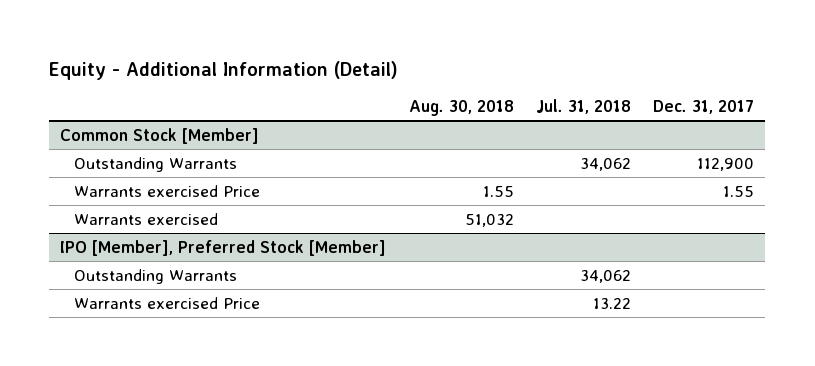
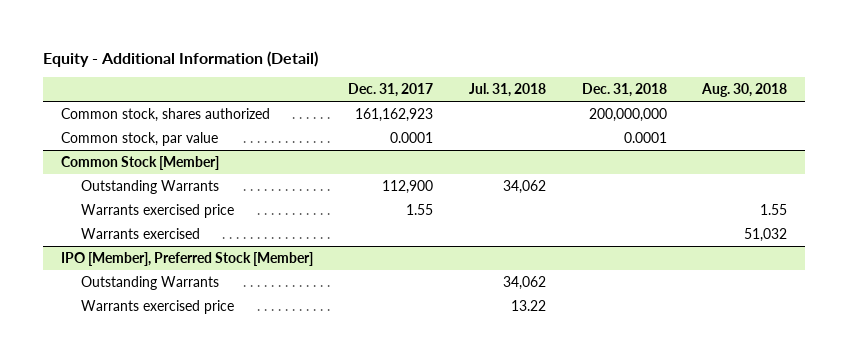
none -> [581,82,667,97] Dec. 31, 2018
none -> [60,107,270,122] Common stock, shares authorized
none -> [60,131,218,146] Common stock, par value
[73,184,260,197] Warrants exercised Price -> [80,203,234,218] Warrants exercised price
[73,296,260,309] Warrants exercised Price -> [80,299,234,314] Warrants exercised price

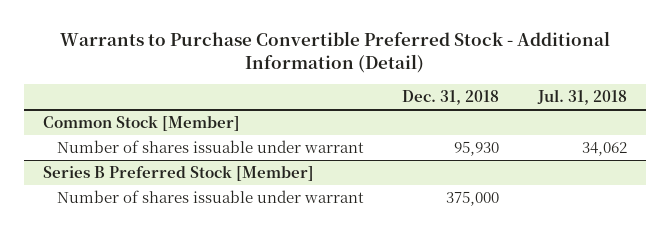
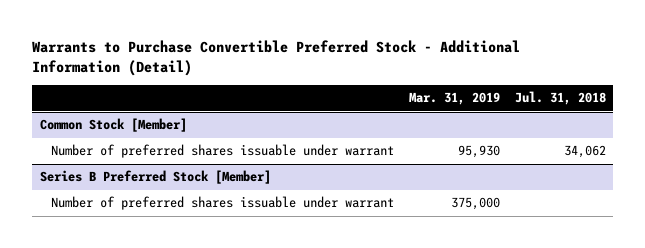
[402,90,500,106] Dec. 31, 2018 -> none
none -> [409,92,501,106] Mar. 31, 2019
[57,140,365,154] Number of shares issuable under warrant -> [51,144,395,159] Number of preferred shares issuable under warrant
[57,190,365,204] Number of shares issuable under warrant -> [51,196,395,211] Number of preferred shares issuable under warrant

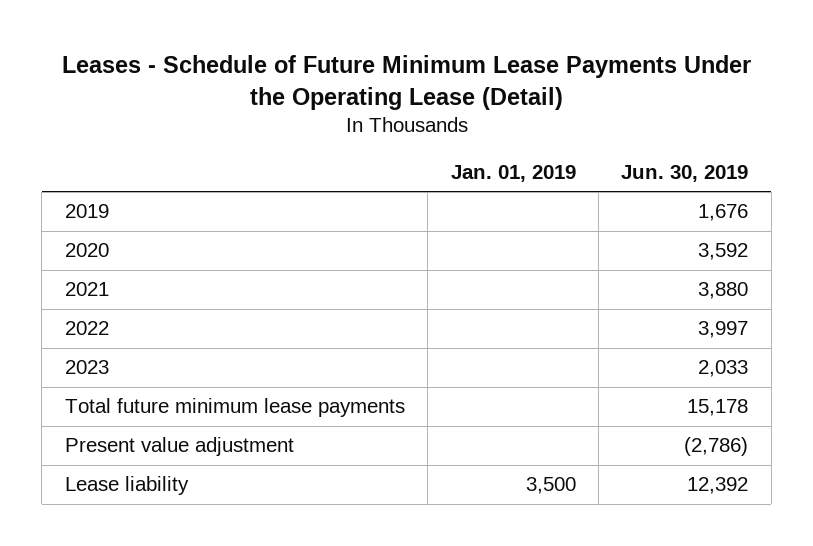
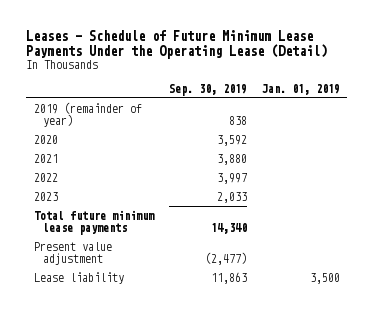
[621,164,749,182] Jun. 30, 2019 -> none
none -> [168,83,247,96] Sep. 30, 2019
[64,204,109,219] 2019 -> [33,101,142,128] 2019 (remainder of year)

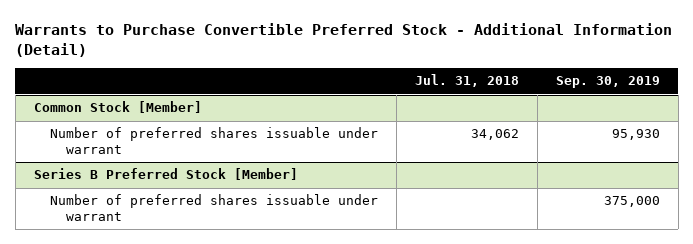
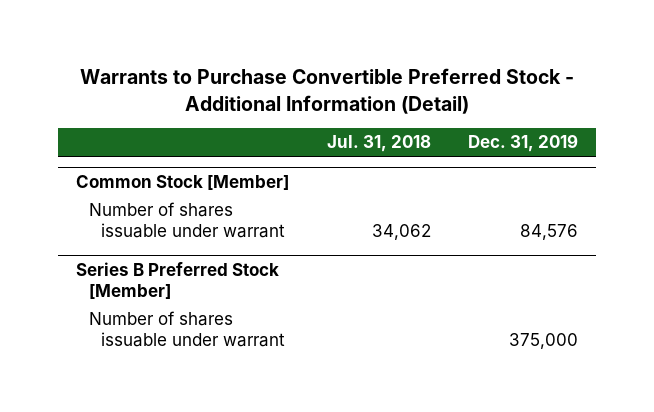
[555,76,660,89] Sep. 30, 2019 -> none
none -> [467,134,578,153] Dec. 31, 2019
[49,127,378,154] Number of preferred shares issuable under warrant -> [88,202,285,239] Number of shares issuable under warrant
[49,194,378,221] Number of preferred shares issuable under warrant -> [88,311,285,348] Number of shares issuable under warrant

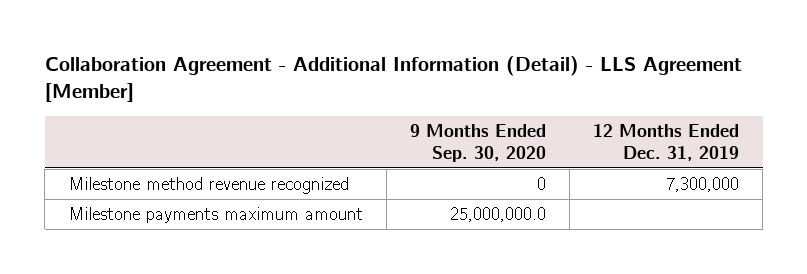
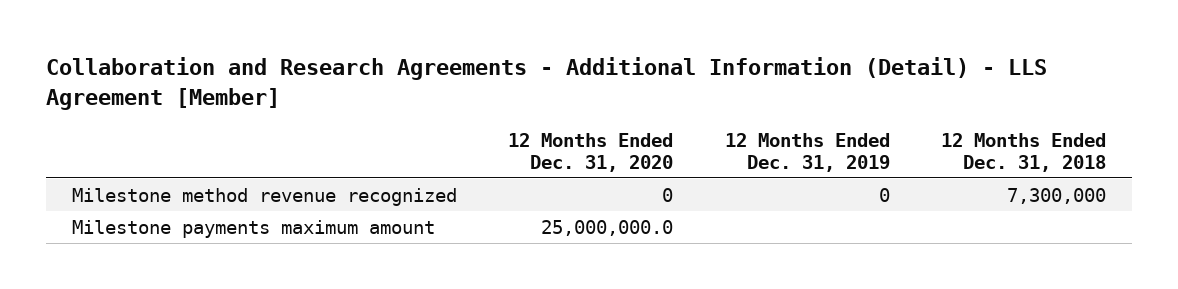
[44,56,742,103] Collaboration Agreement - Additional Information (Detail) - LLS Agreement [Member] -> [46,57,1048,110] Collaboration and Research Agreements - Additional Information (Detail) - LLS Agreement [Member]
[410,123,547,162] 9 Months Ended Sep. 30, 2020 -> none
none -> [508,132,674,172] 12 Months Ended Dec. 31, 2020
none -> [941,132,1107,172] 12 Months Ended Dec. 31, 2018
[666,177,740,193] 7,300,000 -> [878,187,890,202] 0

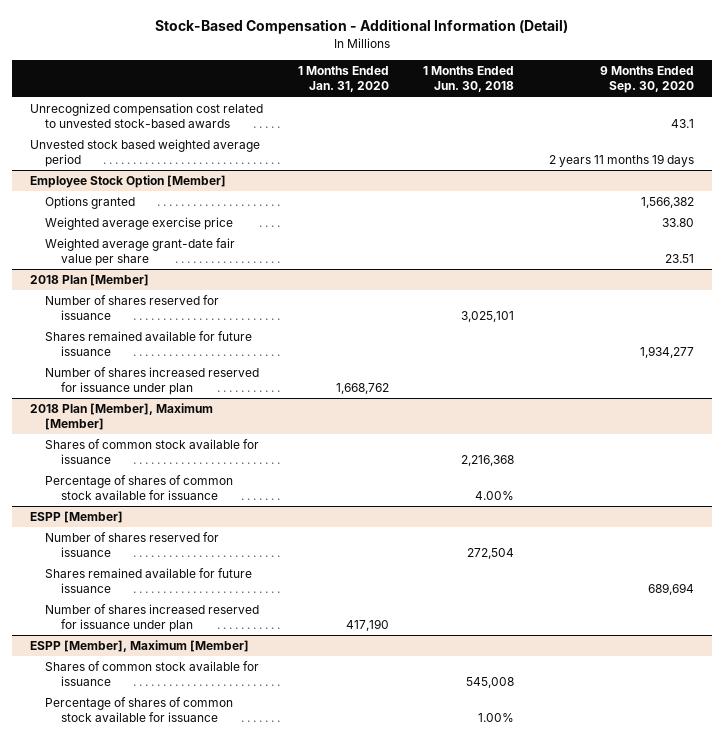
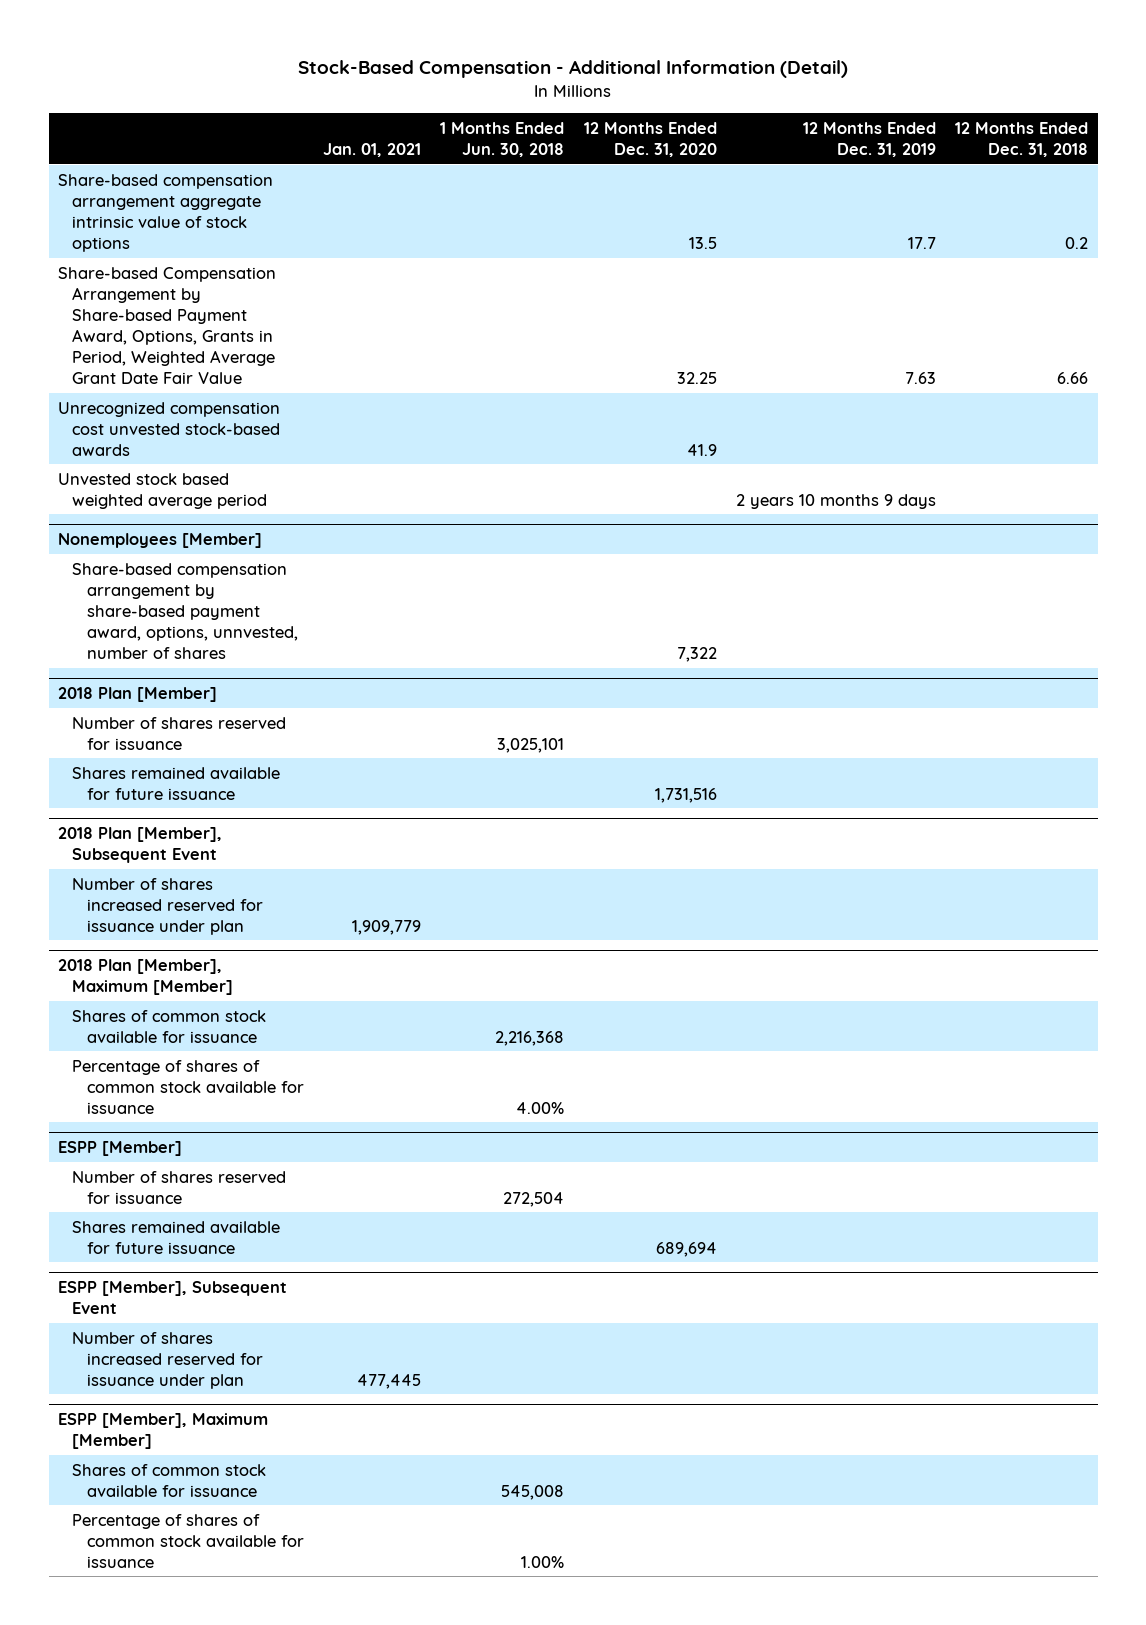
[297,66,389,93] 1 Months Ended Jan. 31, 2020 -> none
[600,66,695,94] 9 Months Ended Sep. 30, 2020 -> none
none -> [322,142,421,157] Jan. 01, 2021
none -> [583,121,717,157] 12 Months Ended Dec. 31, 2020
none -> [802,121,936,157] 12 Months Ended Dec. 31, 2019
none -> [955,121,1089,157] 12 Months Ended Dec. 31, 2018
none -> [58,173,274,252] Share-based compensation arrangement aggregate intrinsic value of stock options
none -> [58,266,277,384] Share-based Compensation Arrangement by Share-based Payment Award, Options, Grants in Period, Weighted Average Grant Date Fair Value
[29,102,263,129] Unrecognized compensation cost related to unvested stock-based awards -> [58,401,281,456] Unrecognized compensation cost unvested stock-based awards
[29,174,226,188] Employee Stock Option [Member] -> none
[45,195,136,209] Options granted -> none
[45,216,234,230] Weighted average exercise price -> none
[45,237,236,267] Weighted average grant-date fair value per share -> none
none -> [58,533,263,549] Nonemployees [Member]
none -> [72,562,298,659] Share-based compensation arrangement by share-based payment award, options, unnvested, number of shares
[45,366,260,396] Number of shares increased reserved for issuance under plan -> none
none -> [58,827,223,864] 2018 Plan [Member], Subsequent Event
none -> [72,877,263,935] Number of shares increased reserved for issuance under plan
[45,603,260,633] Number of shares increased reserved for issuance under plan -> none
none -> [58,1281,288,1315] ESPP [Member], Subsequent Event
none -> [72,1331,263,1389] Number of shares increased reserved for issuance under plan

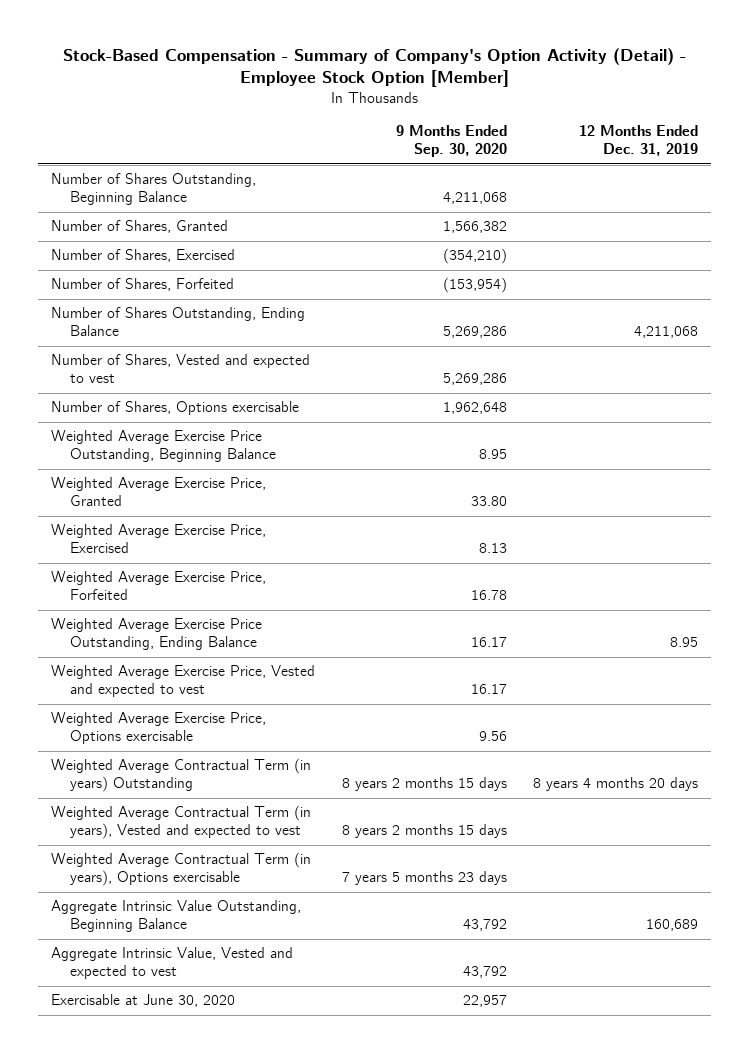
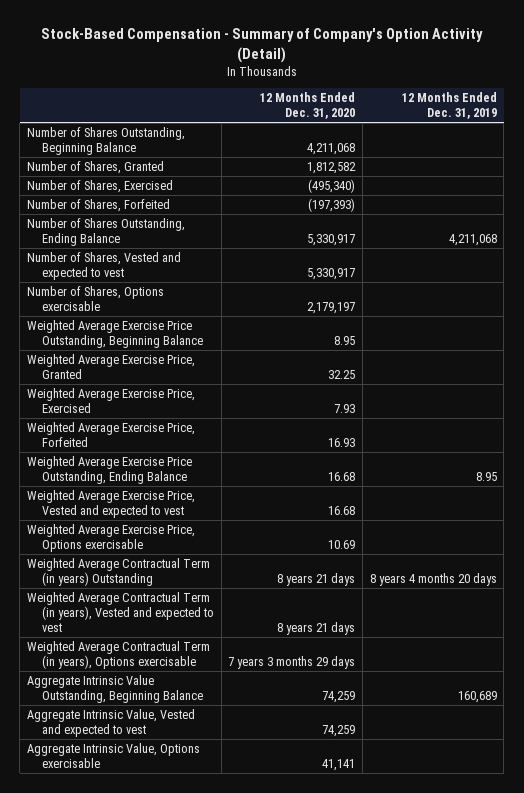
[62,47,686,88] Stock-Based Compensation - Summary of Company's Option Activity (Detail) - Employee Stock Option [Member] -> [40,28,483,63] Stock-Based Compensation - Summary of Company's Option Activity (Detail)
[395,125,507,158] 9 Months Ended Sep. 30, 2020 -> none
none -> [260,92,356,120] 12 Months Ended Dec. 31, 2020
[51,994,236,1008] Exercisable at June 30, 2020 -> [27,742,201,768] Aggregate Intrinsic Value, Options exercisable

